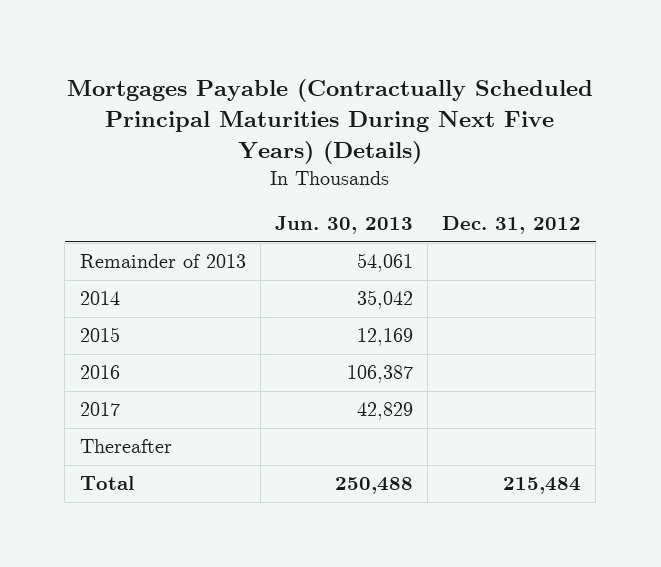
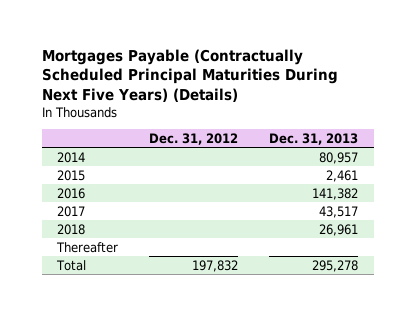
[274,216,413,235] Jun. 30, 2013 -> none
none -> [269,132,359,145] Dec. 31, 2013
[79,254,246,269] Remainder of 2013 -> none
none -> [57,223,86,235] 2018
[503,477,582,495] 215,484 -> [192,259,239,272] 197,832

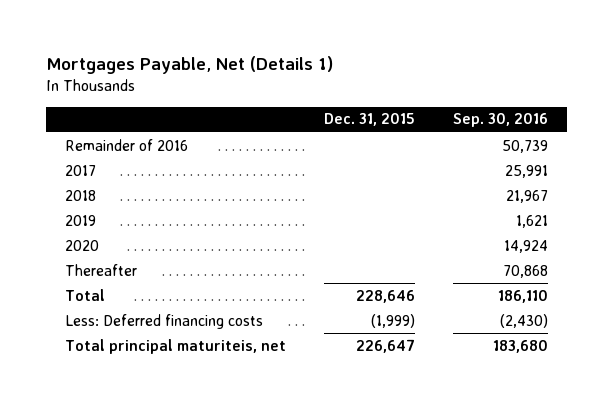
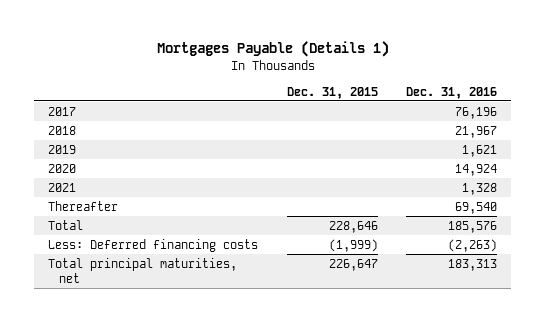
[45,55,333,74] Mortgages Payable, Net (Details 1) -> [156,41,389,58] Mortgages Payable (Details 1)
[453,113,549,128] Sep. 30, 2016 -> none
none -> [406,86,498,99] Dec. 31, 2016
[64,138,188,151] Remainder of 2016 -> none
none -> [48,182,77,192] 2021
[64,338,286,354] Total principal maturiteis, net -> [48,257,238,283] Total principal maturities, net

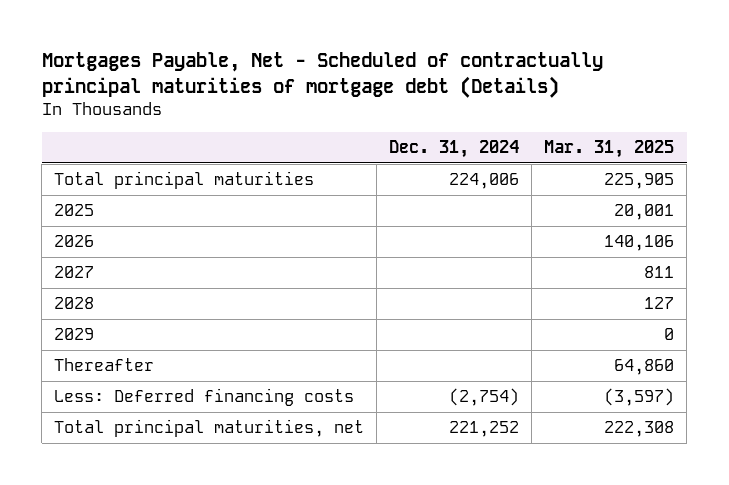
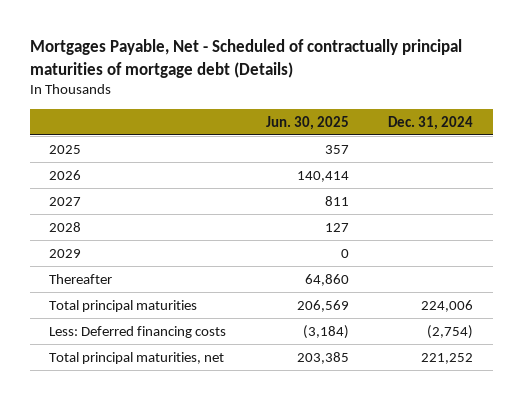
[544,139,675,158] Mar. 31, 2025 -> none
none -> [265,115,349,130] Jun. 30, 2025
[54,171,315,190] Total principal maturities -> [49,299,198,312] Total principal maturities

